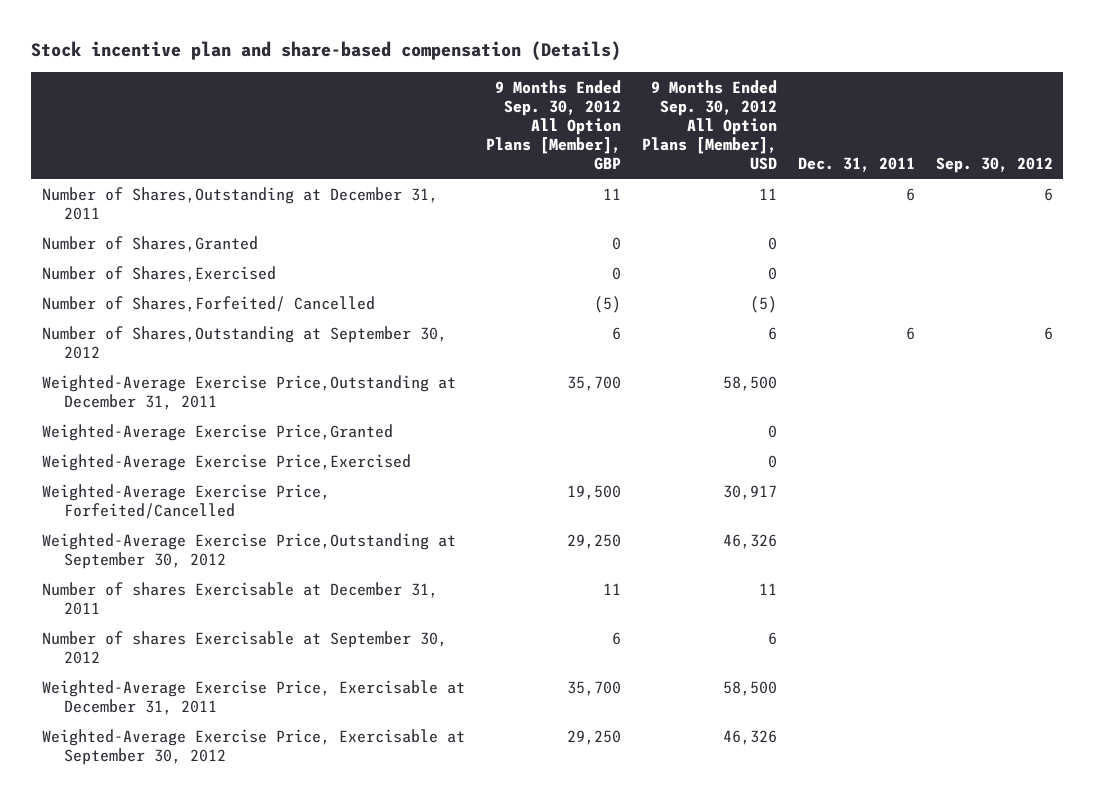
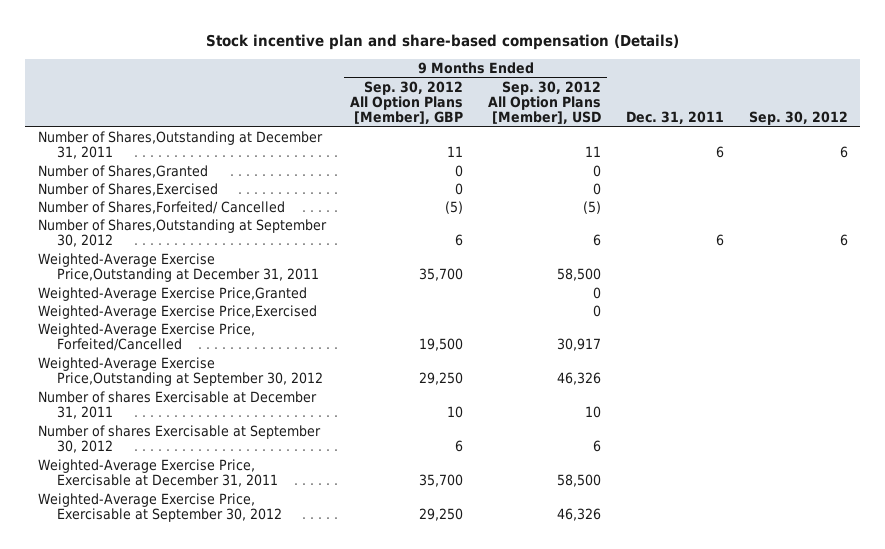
[602,582,621,595] 11 -> [447,406,464,419] 10
[758,582,777,595] 11 -> [585,406,602,419] 10

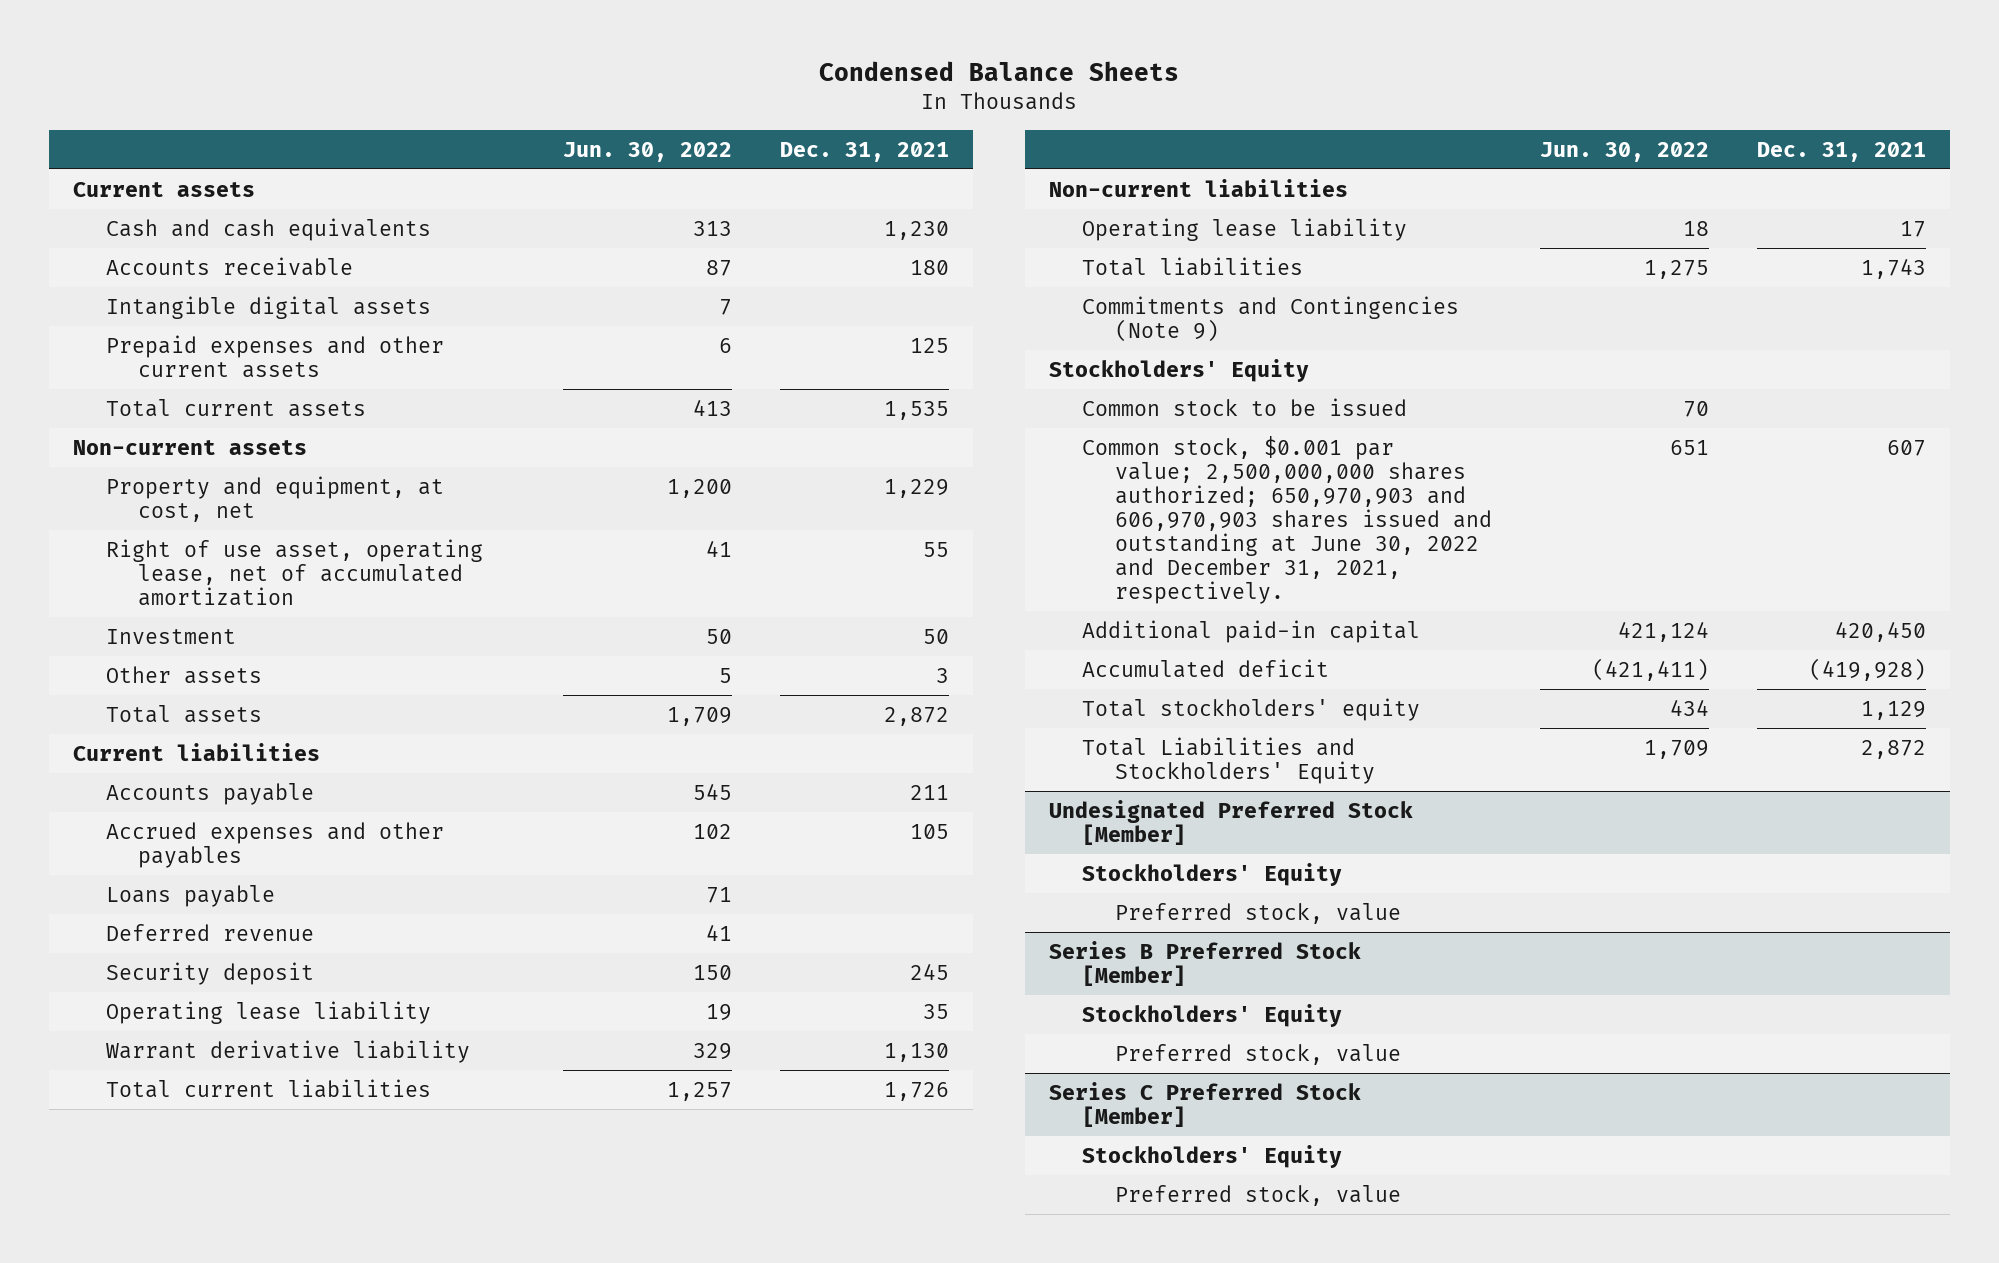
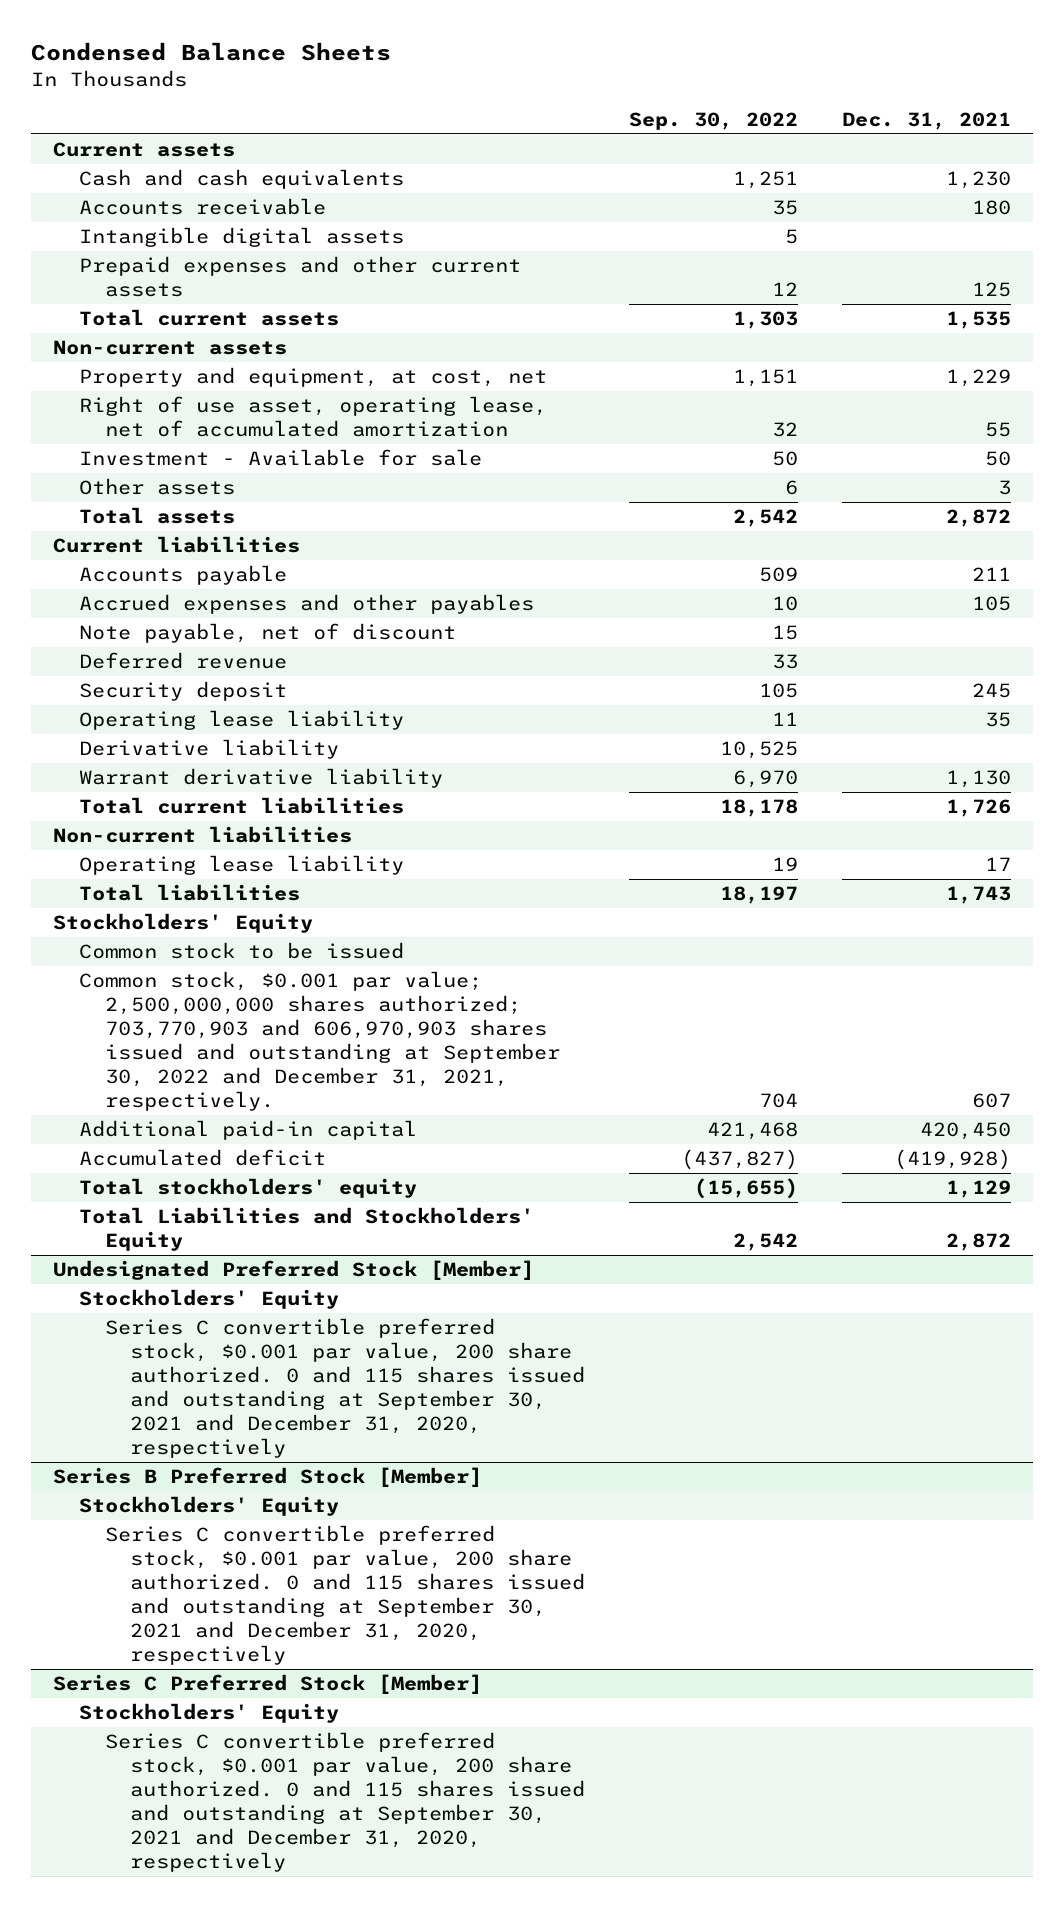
[563,141,733,162] Jun. 30, 2022 -> none
none -> [629,111,799,130] Sep. 30, 2022
[105,628,236,644] Investment -> [78,449,482,467] Investment - Available for sale
[105,884,275,907] Loans payable -> none
none -> [78,623,456,644] Note payable, net of discount
none -> [78,739,339,760] Derivative liability
[1082,295,1460,342] Commitments and Contingencies (Note 9) -> none
[1082,435,1492,605] Common stock, $0.001 par value; 2,500,000,000 shares authorized; 650,970,903 and 606,970,903 shares issued and outstanding at June 30, 2022 and December 31, 2021, respectively. -> [78,971,560,1112] Common stock, $0.001 par value; 2,500,000,000 shares authorized; 703,770,903 and 606,970,903 shares issued and outstanding at September 30, 2022 and December 31, 2021, respectively.
[1114,902,1401,924] Preferred stock, value -> [104,1318,586,1459] Series C convertible preferred stock, $0.001 par value, 200 share authorized. 0 and 115 shares issued and outstanding at September 30, 2021 and December 31, 2020, respectively
[1114,1043,1401,1065] Preferred stock, value -> [104,1525,586,1666] Series C convertible preferred stock, $0.001 par value, 200 share authorized. 0 and 115 shares issued and outstanding at September 30, 2021 and December 31, 2020, respectively
[1114,1184,1401,1206] Preferred stock, value -> [104,1732,586,1873] Series C convertible preferred stock, $0.001 par value, 200 share authorized. 0 and 115 shares issued and outstanding at September 30, 2021 and December 31, 2020, respectively

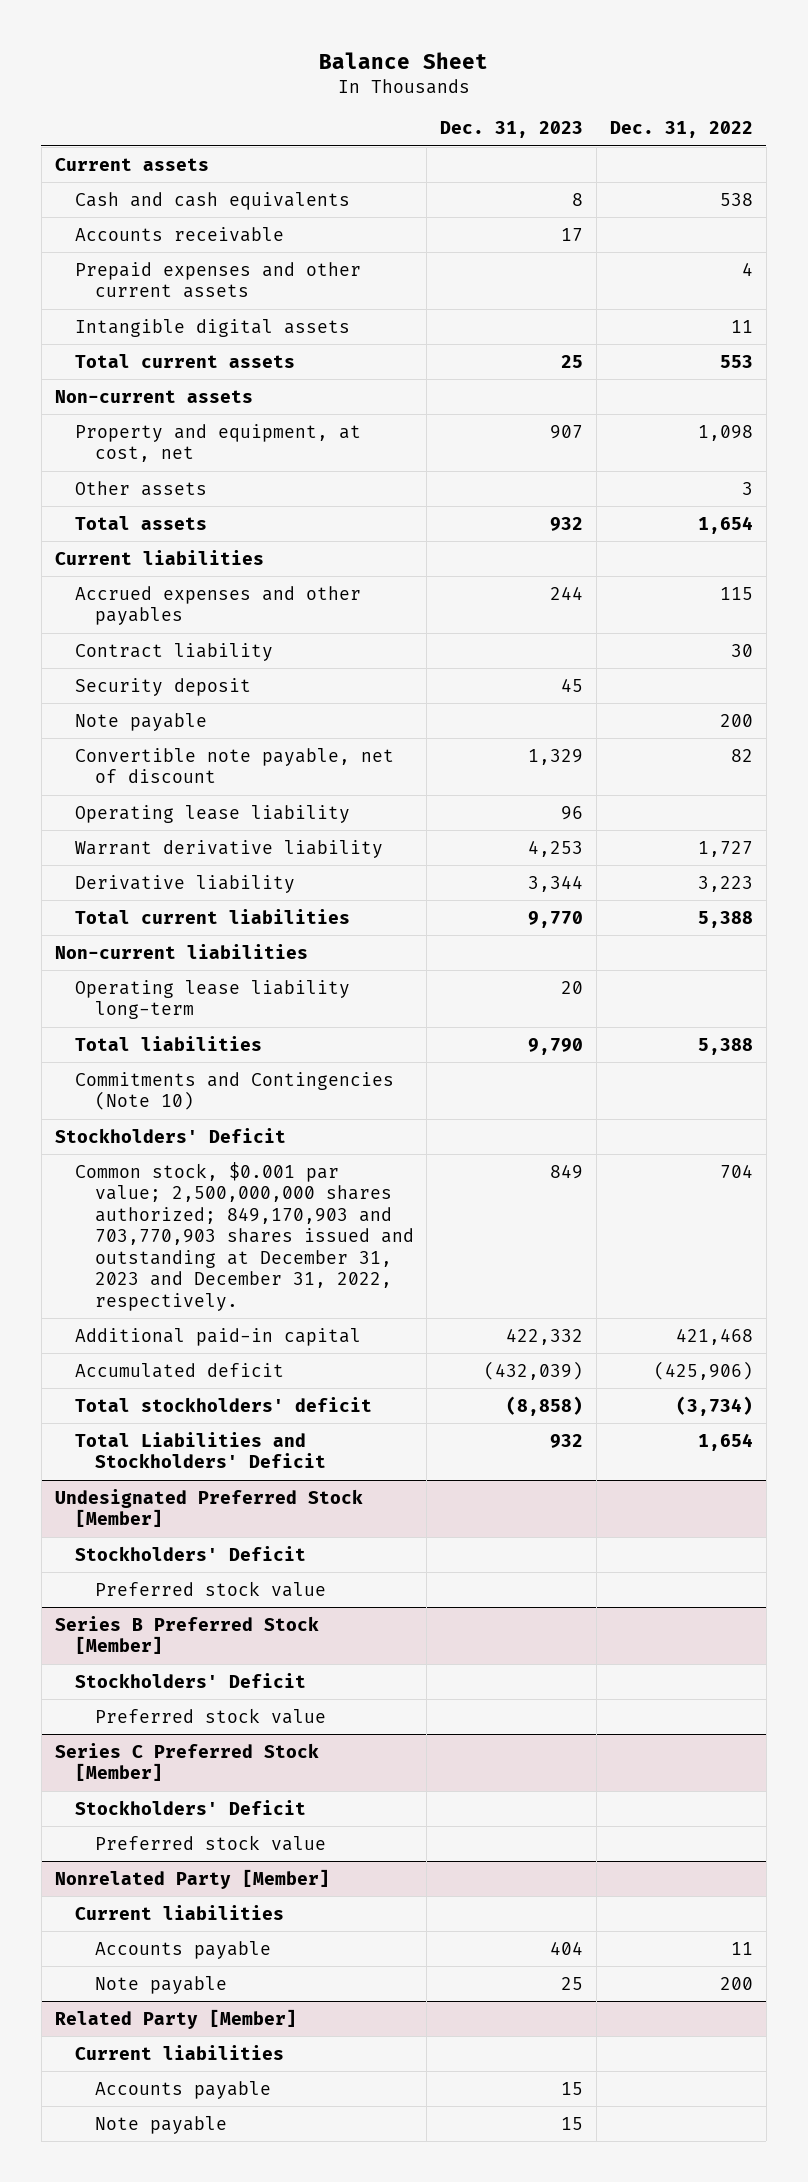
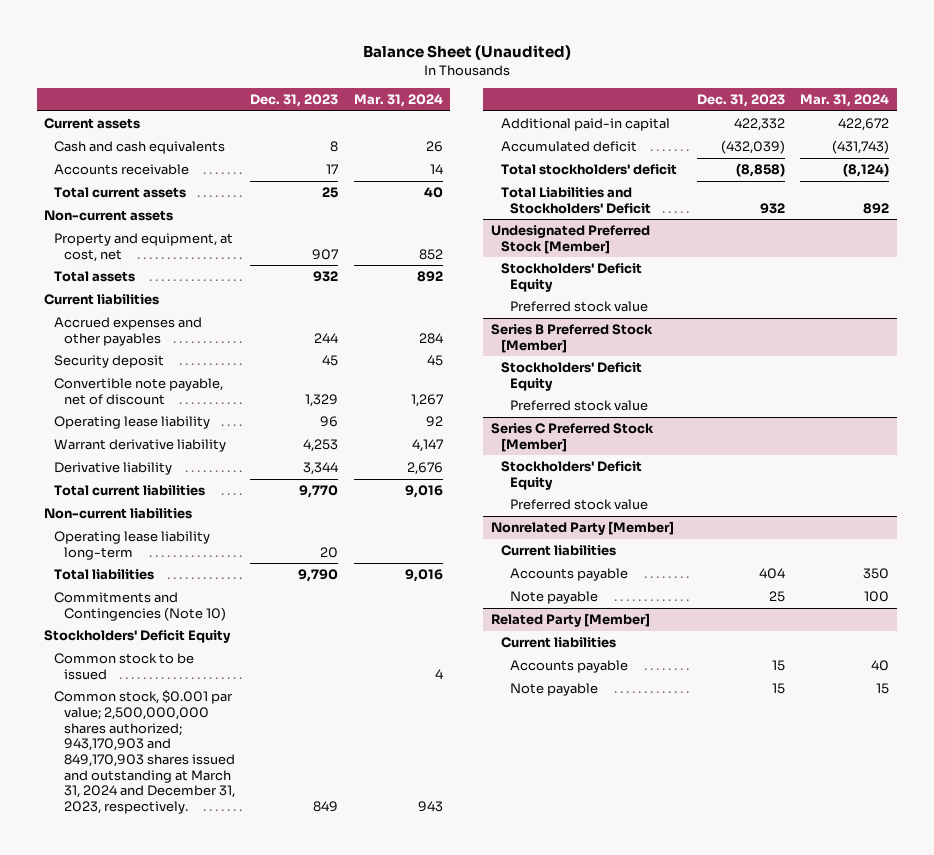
[318,51,488,69] Balance Sheet -> [362,45,571,61] Balance Sheet (Unaudited)
[609,121,753,139] Dec. 31, 2022 -> none
none -> [353,94,443,108] Mar. 31, 2024
[74,261,361,299] Prepaid expenses and other current assets -> none
[74,318,350,337] Intangible digital assets -> none
[74,480,207,496] Other assets -> none
[74,642,273,661] Contract liability -> none
[74,712,207,731] Note payable -> none
[54,1127,286,1143] Stockholders' Deficit -> [44,630,232,644] Stockholders' Deficit Equity
none -> [53,653,194,680] Common stock to be issued
[74,1161,414,1311] Common stock, $0.001 par value; 2,500,000,000 shares authorized; 849,170,903 and 703,770,903 shares issued and outstanding at December 31, 2023 and December 31, 2022, respectively. -> [53,690,235,815] Common stock, $0.001 par value; 2,500,000,000 shares authorized; 943,170,903 and 849,170,903 shares issued and outstanding at March 31, 2024 and December 31, 2023, respectively.
[74,1545,306,1561] Stockholders' Deficit -> [500,263,642,292] Stockholders' Deficit Equity
[74,1672,306,1688] Stockholders' Deficit -> [500,362,642,391] Stockholders' Deficit Equity
[74,1799,306,1815] Stockholders' Deficit -> [500,461,642,490] Stockholders' Deficit Equity

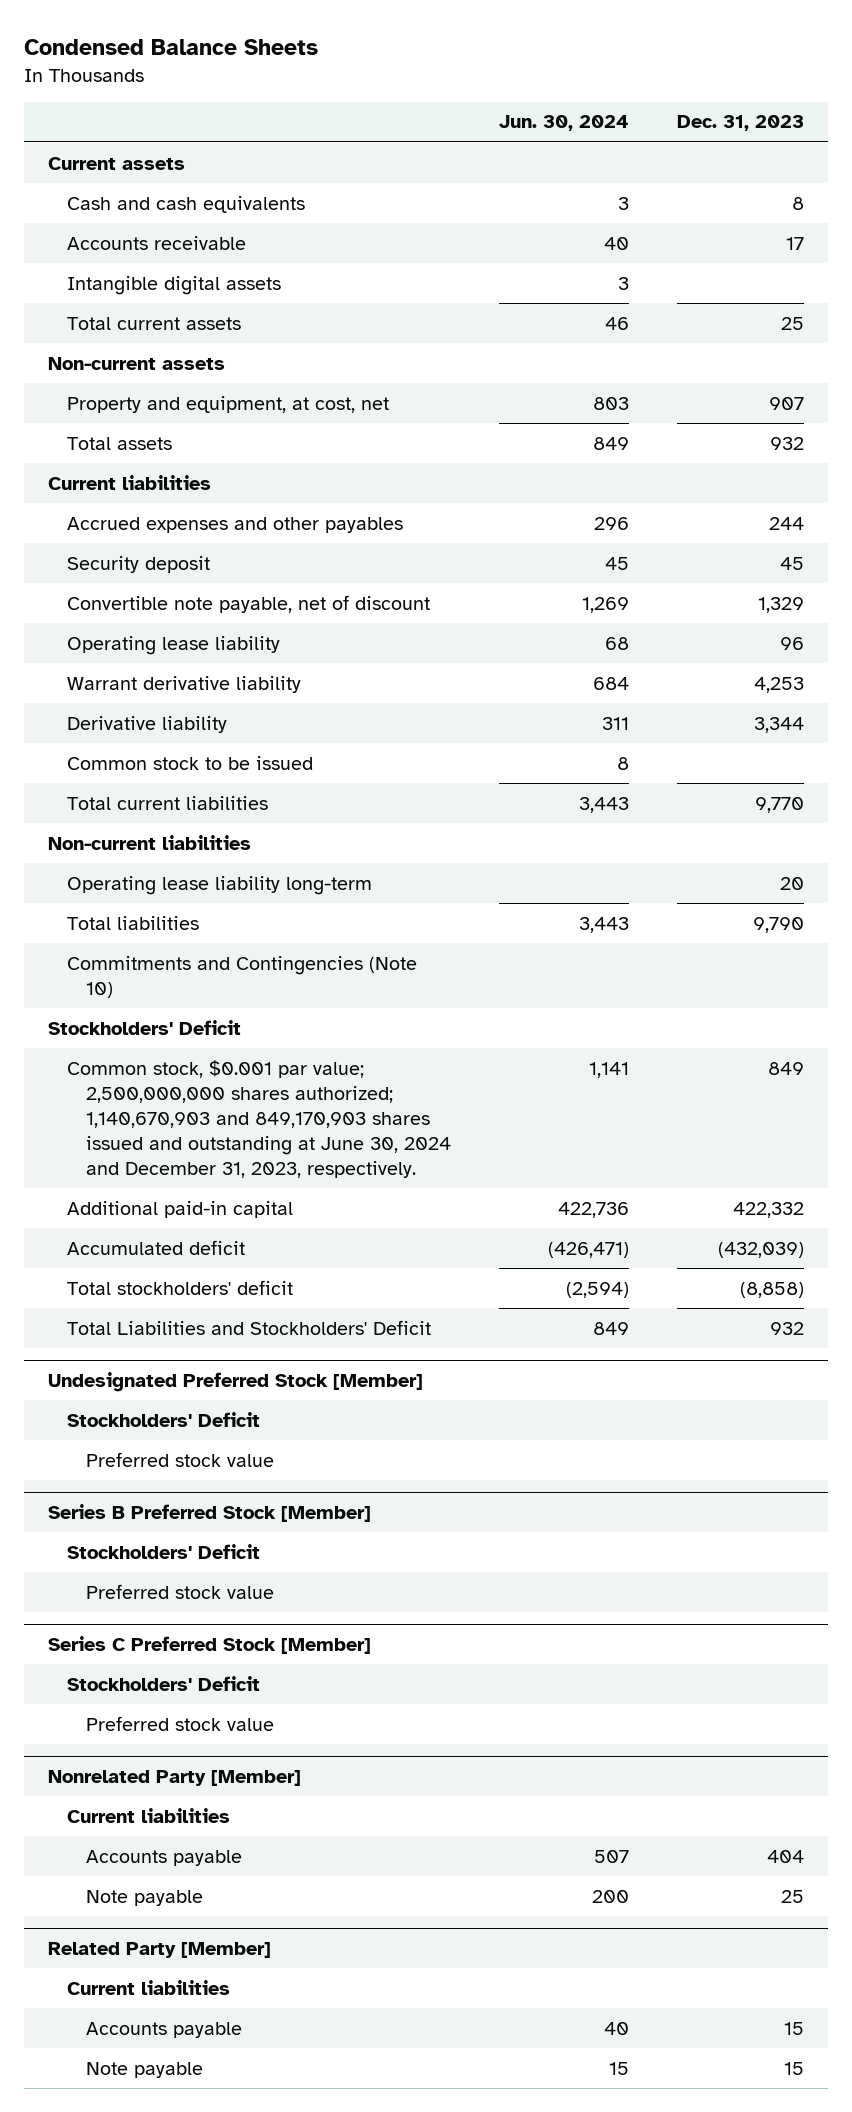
[362,45,571,61] Balance Sheet (Unaudited) -> [24,38,319,55] Condensed Balance Sheets
[353,94,443,108] Mar. 31, 2024 -> none
none -> [498,115,629,132] Jun. 30, 2024
none -> [67,275,282,295] Intangible digital assets
[53,653,194,680] Common stock to be issued -> [67,755,314,770] Common stock to be issued
[44,630,232,644] Stockholders' Deficit Equity -> [47,1019,241,1035] Stockholders' Deficit
[53,690,235,815] Common stock, $0.001 par value; 2,500,000,000 shares authorized; 943,170,903 and 849,170,903 shares issued and outstanding at March 31, 2024 and December 31, 2023, respectively. -> [67,1059,452,1179] Common stock, $0.001 par value; 2,500,000,000 shares authorized; 1,140,670,903 and 849,170,903 shares issued and outstanding at June 30, 2024 and December 31, 2023, respectively.
[500,263,642,292] Stockholders' Deficit Equity -> [67,1411,261,1427] Stockholders' Deficit
[500,362,642,391] Stockholders' Deficit Equity -> [67,1543,261,1559] Stockholders' Deficit
[500,461,642,490] Stockholders' Deficit Equity -> [67,1675,261,1691] Stockholders' Deficit

